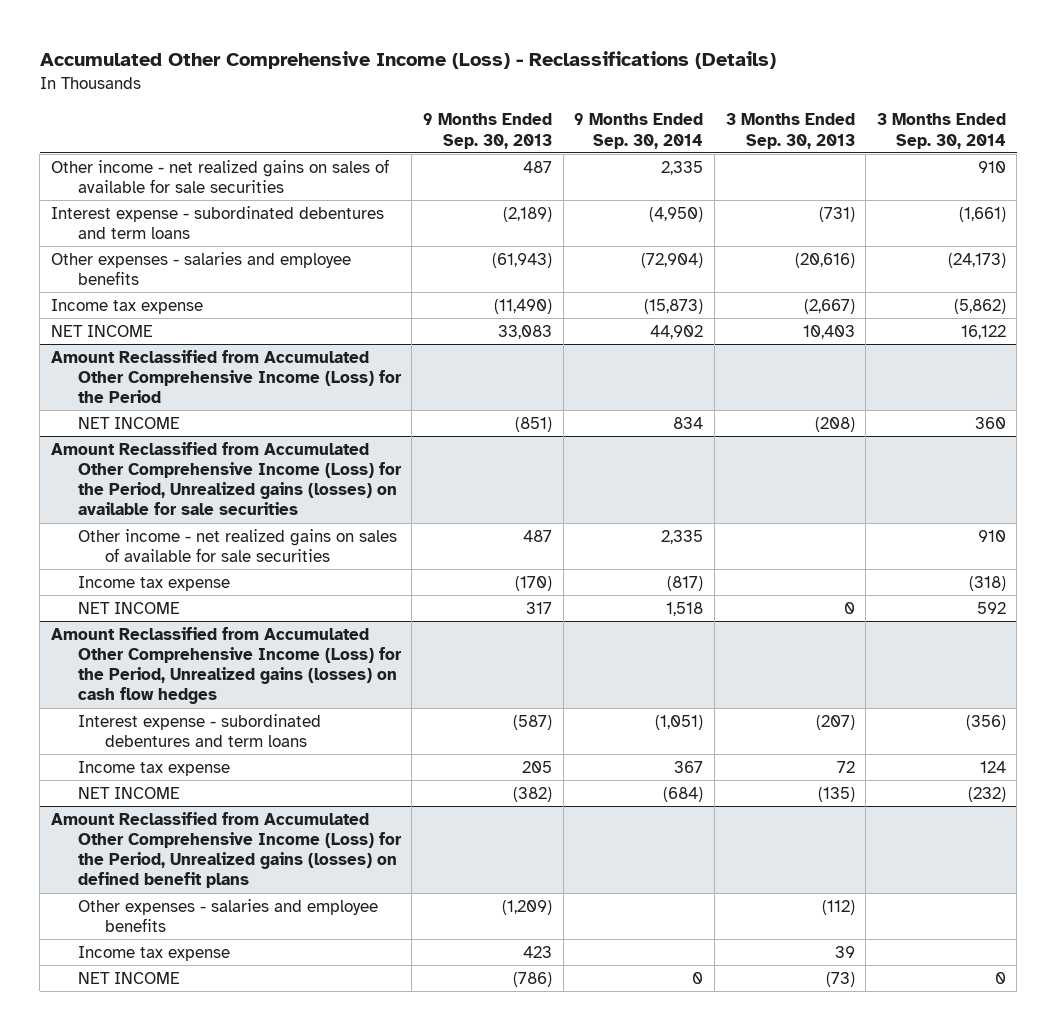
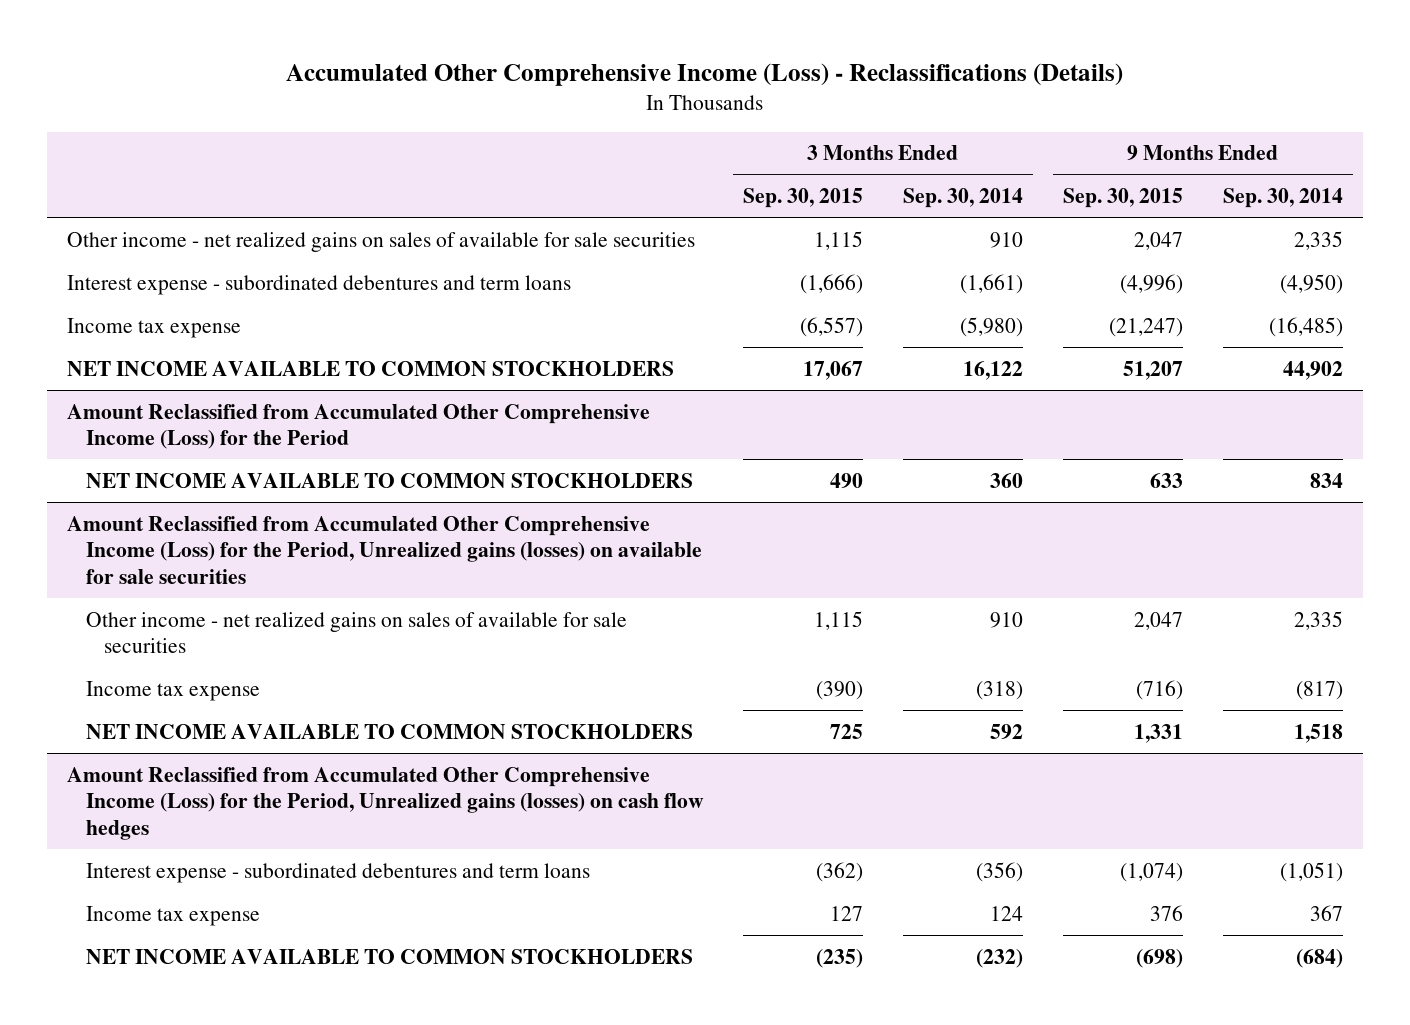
[423,113,553,149] 9 Months Ended Sep. 30, 2013 -> none
[725,113,855,149] 3 Months Ended Sep. 30, 2013 -> none
none -> [743,188,864,209] Sep. 30, 2015
none -> [1063,188,1184,209] Sep. 30, 2015
[50,251,351,286] Other expenses - salaries and employee benefits -> none
[644,298,704,314] (15,873) -> [1269,316,1344,337] (16,485)
[953,298,1006,314] (5,862) -> [960,316,1024,337] (5,980)
[50,324,153,337] NET INCOME -> [66,360,674,376] NET INCOME AVAILABLE TO COMMON STOCKHOLDERS
[77,416,180,429] NET INCOME -> [85,472,693,488] NET INCOME AVAILABLE TO COMMON STOCKHOLDERS
[77,601,180,614] NET INCOME -> [85,723,693,739] NET INCOME AVAILABLE TO COMMON STOCKHOLDERS
[50,811,402,889] Amount Reclassified from Accumulated Other Comprehensive Income (Loss) for the Period, Unrealized gains (losses) on defined benefit plans -> none
[77,898,378,933] Other expenses - salaries and employee benefits -> none
[77,945,230,961] Income tax expense -> none
[77,971,180,984] NET INCOME -> none
[77,786,180,799] NET INCOME -> [85,948,693,964] NET INCOME AVAILABLE TO COMMON STOCKHOLDERS

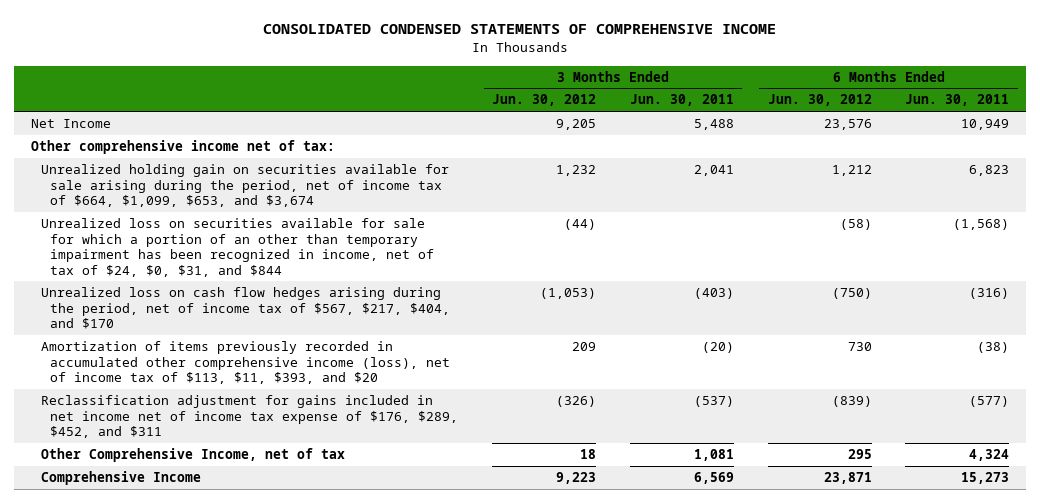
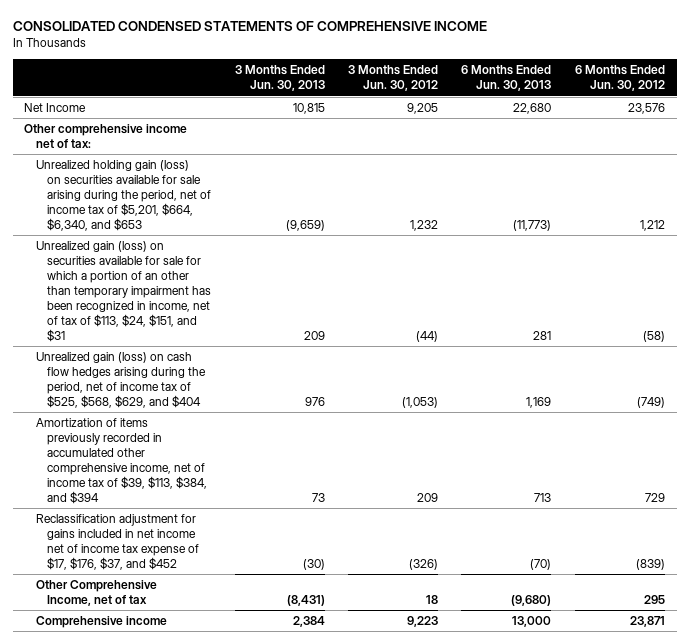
[629,94,734,107] Jun. 30, 2011 -> none
[905,94,1010,107] Jun. 30, 2011 -> none
none -> [234,65,325,92] 3 Months Ended Jun. 30, 2013
none -> [461,65,552,92] 6 Months Ended Jun. 30, 2013
[40,164,449,208] Unrealized holding gain on securities available for sale arising during the period, net of income tax of $664, $1,099, $653, and $3,674 -> [35,160,212,231] Unrealized holding gain (loss) on securities available for sale arising during the period, net of income tax of $5,201, $664, $6,340, and $653
[40,218,435,277] Unrealized loss on securities available for sale for which a portion of an other than temporary impairment has been recognized in income, net of tax of $24, $0, $31, and $844 -> [35,241,212,342] Unrealized gain (loss) on securities available for sale for which a portion of an other than temporary impairment has been recognized in income, net of tax of $113, $24, $151, and $31
[40,287,451,330] Unrealized loss on cash flow hedges arising during the period, net of income tax of $567, $217, $404, and $170 -> [35,352,207,408] Unrealized gain (loss) on cash flow hedges arising during the period, net of income tax of $525, $568, $629, and $404
[831,288,872,300] (750) -> [636,396,665,408] (749)
[40,341,451,385] Amortization of items previously recorded in accumulated other comprehensive income (loss), net of income tax of $113, $11, $393, and $20 -> [35,418,208,504] Amortization of items previously recorded in accumulated other comprehensive income, net of income tax of $39, $113, $384, and $394
[847,342,872,352] 730 -> [644,492,665,502] 729
[40,395,459,439] Reclassification adjustment for gains included in net income net of income tax expense of $176, $289, $452, and $311 -> [35,514,200,570] Reclassification adjustment for gains included in net income net of income tax expense of $17, $176, $37, and $452
[40,471,201,486] Comprehensive Income -> [35,616,167,629] Comprehensive income

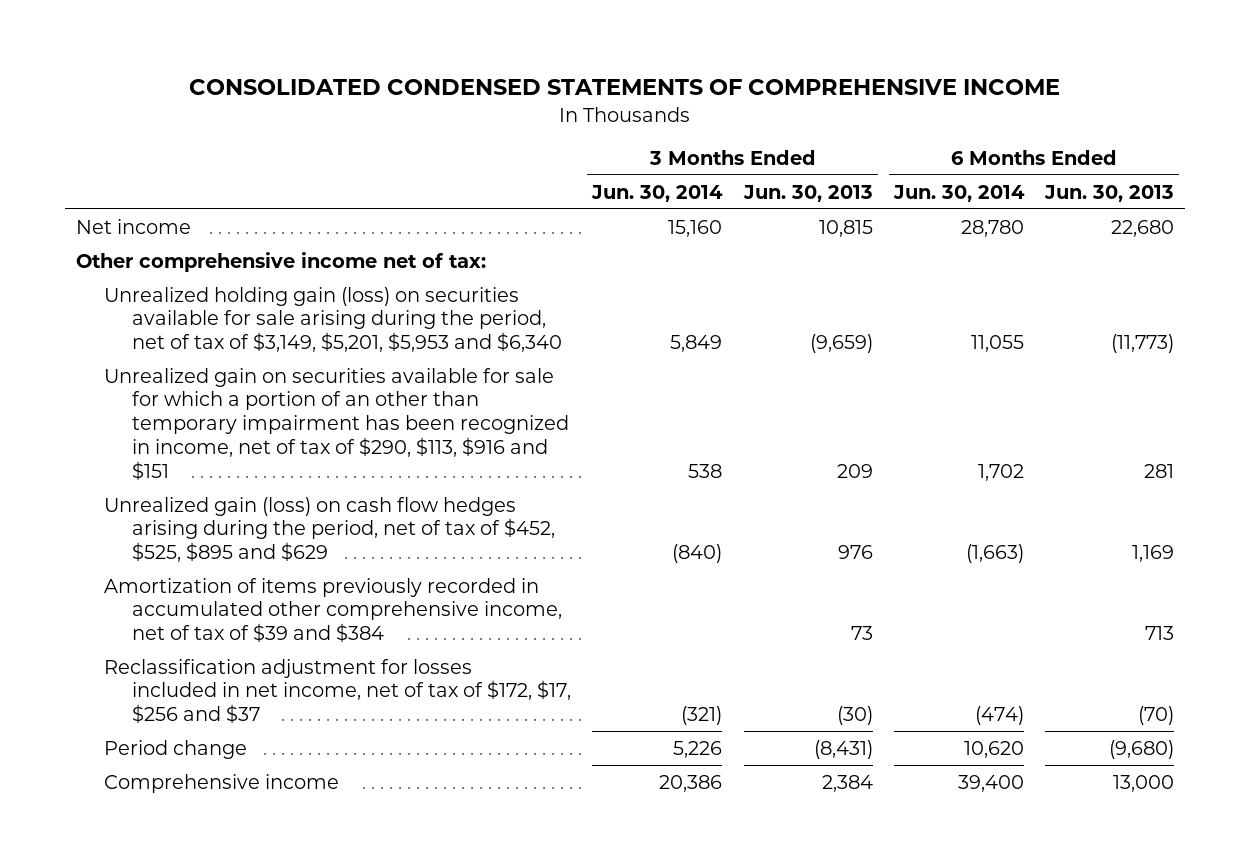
[348,65,439,92] 3 Months Ended Jun. 30, 2012 -> none
[574,65,665,92] 6 Months Ended Jun. 30, 2012 -> none
none -> [591,184,724,202] Jun. 30, 2014
none -> [892,184,1025,202] Jun. 30, 2014
[24,103,87,113] Net Income -> [75,218,191,234] Net income
[35,160,212,231] Unrealized holding gain (loss) on securities available for sale arising during the period, net of income tax of $5,201, $664, $6,340, and $653 -> [103,286,563,353] Unrealized holding gain (loss) on securities available for sale arising during the period, net of tax of $3,149, $5,201, $5,953 and $6,340
[35,241,212,342] Unrealized gain (loss) on securities available for sale for which a portion of an other than temporary impairment has been recognized in income, net of tax of $113, $24, $151, and $31 -> [103,367,570,480] Unrealized gain on securities available for sale for which a portion of an other than temporary impairment has been recognized in income, net of tax of $290, $113, $916 and $151
[35,352,207,408] Unrealized gain (loss) on cash flow hedges arising during the period, net of income tax of $525, $568, $629, and $404 -> [103,496,556,563] Unrealized gain (loss) on cash flow hedges arising during the period, net of tax of $452, $525, $895 and $629
[35,418,208,504] Amortization of items previously recorded in accumulated other comprehensive income, net of income tax of $39, $113, $384, and $394 -> [103,577,563,643] Amortization of items previously recorded in accumulated other comprehensive income, net of tax of $39 and $384
[35,514,200,570] Reclassification adjustment for gains included in net income net of income tax expense of $17, $176, $37, and $452 -> [103,658,572,724] Reclassification adjustment for losses included in net income, net of tax of $172, $17, $256 and $37
[35,580,157,607] Other Comprehensive Income, net of tax -> [103,739,247,759] Period change

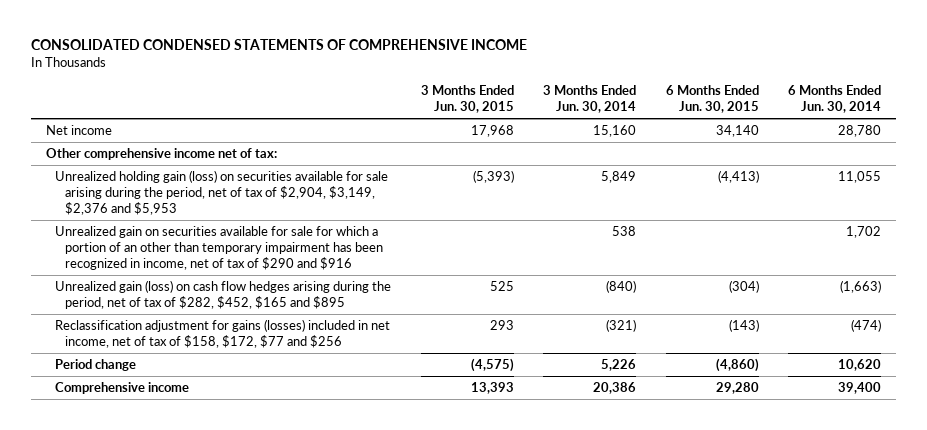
[742,184,873,202] Jun. 30, 2013 -> none
[1044,184,1175,202] Jun. 30, 2013 -> none
none -> [420,85,514,113] 3 Months Ended Jun. 30, 2015
none -> [665,85,759,113] 6 Months Ended Jun. 30, 2015
[103,577,563,643] Amortization of items previously recorded in accumulated other comprehensive income, net of tax of $39 and $384 -> none
[103,286,563,353] Unrealized holding gain (loss) on securities available for sale arising during the period, net of tax of $3,149, $5,201, $5,953 and $6,340 -> [55,170,389,215] Unrealized holding gain (loss) on securities available for sale arising during the period, net of tax of $2,904, $3,149, $2,376 and $5,953
[103,367,570,480] Unrealized gain on securities available for sale for which a portion of an other than temporary impairment has been recognized in income, net of tax of $290, $113, $916 and $151 -> [55,226,383,270] Unrealized gain on securities available for sale for which a portion of an other than temporary impairment has been recognized in income, net of tax of $290 and $916
[103,496,556,563] Unrealized gain (loss) on cash flow hedges arising during the period, net of tax of $452, $525, $895 and $629 -> [55,280,392,309] Unrealized gain (loss) on cash flow hedges arising during the period, net of tax of $282, $452, $165 and $895
[103,658,572,724] Reclassification adjustment for losses included in net income, net of tax of $172, $17, $256 and $37 -> [55,319,391,348] Reclassification adjustment for gains (losses) included in net income, net of tax of $158, $172, $77 and $256

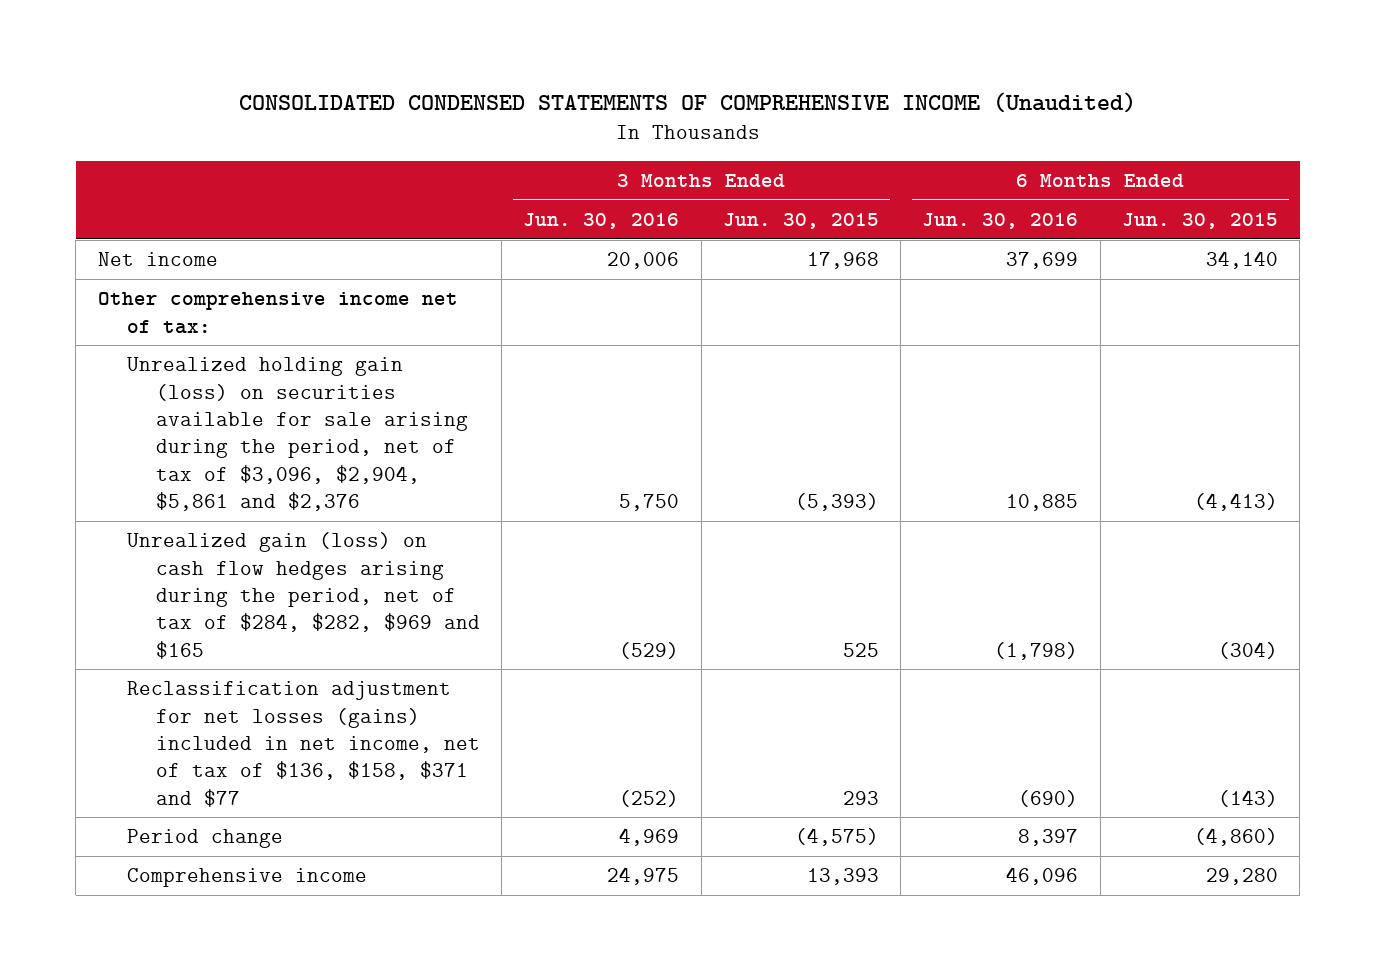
[31,39,528,51] CONSOLIDATED CONDENSED STATEMENTS OF COMPREHENSIVE INCOME -> [238,91,1136,113] CONSOLIDATED CONDENSED STATEMENTS OF COMPREHENSIVE INCOME (Unaudited)
[543,85,637,113] 3 Months Ended Jun. 30, 2014 -> none
[788,85,882,113] 6 Months Ended Jun. 30, 2014 -> none
none -> [523,212,680,229] Jun. 30, 2016
none -> [922,212,1079,229] Jun. 30, 2016
[55,226,383,270] Unrealized gain on securities available for sale for which a portion of an other than temporary impairment has been recognized in income, net of tax of $290 and $916 -> none
[55,170,389,215] Unrealized holding gain (loss) on securities available for sale arising during the period, net of tax of $2,904, $3,149, $2,376 and $5,953 -> [126,357,468,511] Unrealized holding gain (loss) on securities available for sale arising during the period, net of tax of $3,096, $2,904, $5,861 and $2,376
[55,280,392,309] Unrealized gain (loss) on cash flow hedges arising during the period, net of tax of $282, $452, $165 and $895 -> [126,532,480,659] Unrealized gain (loss) on cash flow hedges arising during the period, net of tax of $284, $282, $969 and $165
[55,319,391,348] Reclassification adjustment for gains (losses) included in net income, net of tax of $158, $172, $77 and $256 -> [126,681,480,807] Reclassification adjustment for net losses (gains) included in net income, net of tax of $136, $158, $371 and $77

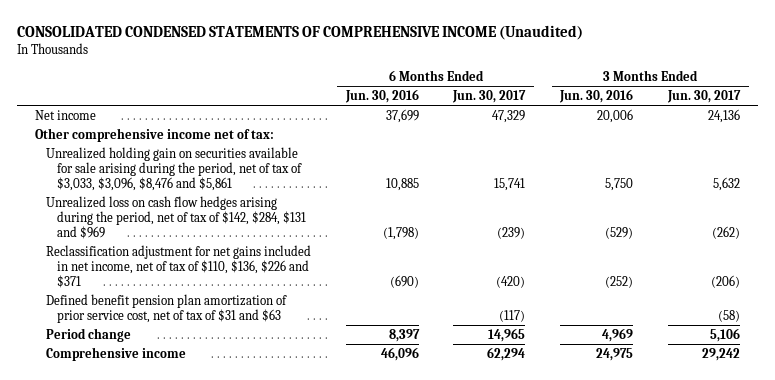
[722,212,879,229] Jun. 30, 2015 -> none
[1122,212,1279,229] Jun. 30, 2015 -> none
none -> [452,89,527,103] Jun. 30, 2017
none -> [667,89,742,103] Jun. 30, 2017
[126,357,468,511] Unrealized holding gain (loss) on securities available for sale arising during the period, net of tax of $3,096, $2,904, $5,861 and $2,376 -> [45,146,302,192] Unrealized holding gain on securities available for sale arising during the period, net of tax of $3,033, $3,096, $8,476 and $5,861
[126,532,480,659] Unrealized gain (loss) on cash flow hedges arising during the period, net of tax of $284, $282, $969 and $165 -> [45,195,306,240] Unrealized loss on cash flow hedges arising during the period, net of tax of $142, $284, $131 and $969
[126,681,480,807] Reclassification adjustment for net losses (gains) included in net income, net of tax of $136, $158, $371 and $77 -> [45,244,311,289] Reclassification adjustment for net gains included in net income, net of tax of $110, $136, $226 and $371
none -> [45,293,287,323] Defined benefit pension plan amortization of prior service cost, net of tax of $31 and $63

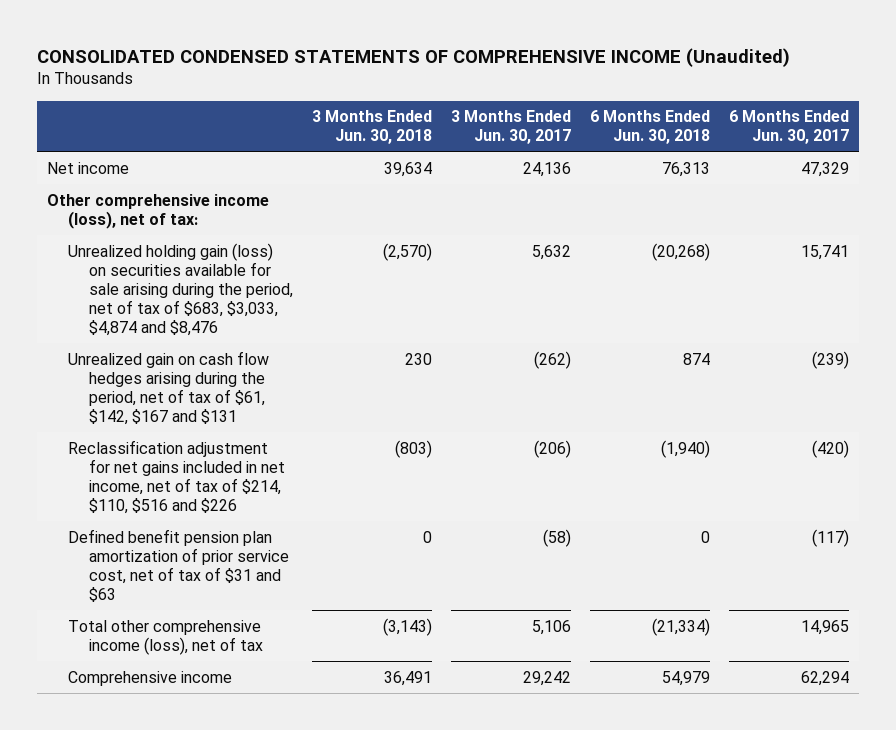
[344,88,419,103] Jun. 30, 2016 -> none
[559,88,634,103] Jun. 30, 2016 -> none
none -> [311,110,432,145] 3 Months Ended Jun. 30, 2018
none -> [590,110,711,145] 6 Months Ended Jun. 30, 2018
[34,127,274,142] Other comprehensive income net of tax: -> [46,193,269,229] Other comprehensive income (loss), net of tax:
[45,146,302,192] Unrealized holding gain on securities available for sale arising during the period, net of tax of $3,033, $3,096, $8,476 and $5,861 -> [67,242,293,336] Unrealized holding gain (loss) on securities available for sale arising during the period, net of tax of $683, $3,033, $4,874 and $8,476
[45,195,306,240] Unrealized loss on cash flow hedges arising during the period, net of tax of $142, $284, $131 and $969 -> [67,350,269,425] Unrealized gain on cash flow hedges arising during the period, net of tax of $61, $142, $167 and $131
[45,244,311,289] Reclassification adjustment for net gains included in net income, net of tax of $110, $136, $226 and $371 -> [67,439,285,514] Reclassification adjustment for net gains included in net income, net of tax of $214, $110, $516 and $226
[45,327,131,342] Period change -> [67,619,263,655] Total other comprehensive income (loss), net of tax

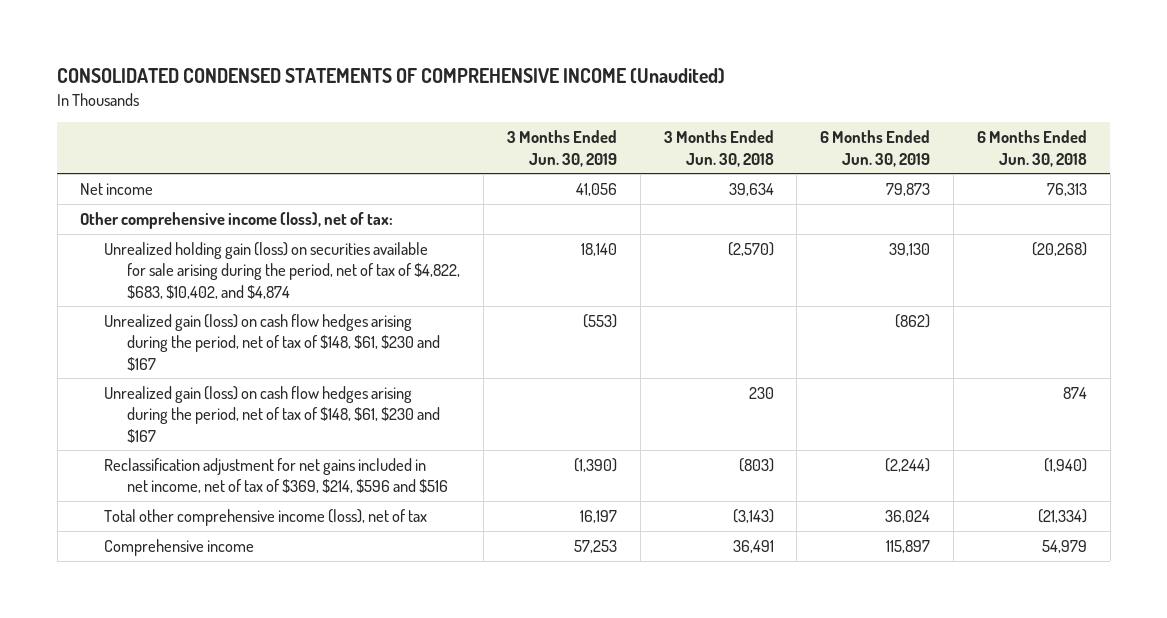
[451,110,572,145] 3 Months Ended Jun. 30, 2017 -> none
[729,110,850,145] 6 Months Ended Jun. 30, 2017 -> none
none -> [506,130,617,167] 3 Months Ended Jun. 30, 2019
none -> [820,130,931,167] 6 Months Ended Jun. 30, 2019
[67,528,289,602] Defined benefit pension plan amortization of prior service cost, net of tax of $31 and $63 -> none
[67,242,293,336] Unrealized holding gain (loss) on securities available for sale arising during the period, net of tax of $683, $3,033, $4,874 and $8,476 -> [103,241,461,299] Unrealized holding gain (loss) on securities available for sale arising during the period, net of tax of $4,822, $683, $10,402, and $4,874
none -> [103,313,441,371] Unrealized gain (loss) on cash flow hedges arising during the period, net of tax of $148, $61, $230 and $167
[67,350,269,425] Unrealized gain on cash flow hedges arising during the period, net of tax of $61, $142, $167 and $131 -> [103,385,441,443] Unrealized gain (loss) on cash flow hedges arising during the period, net of tax of $148, $61, $230 and $167
[67,439,285,514] Reclassification adjustment for net gains included in net income, net of tax of $214, $110, $516 and $226 -> [103,457,449,494] Reclassification adjustment for net gains included in net income, net of tax of $369, $214, $596 and $516

